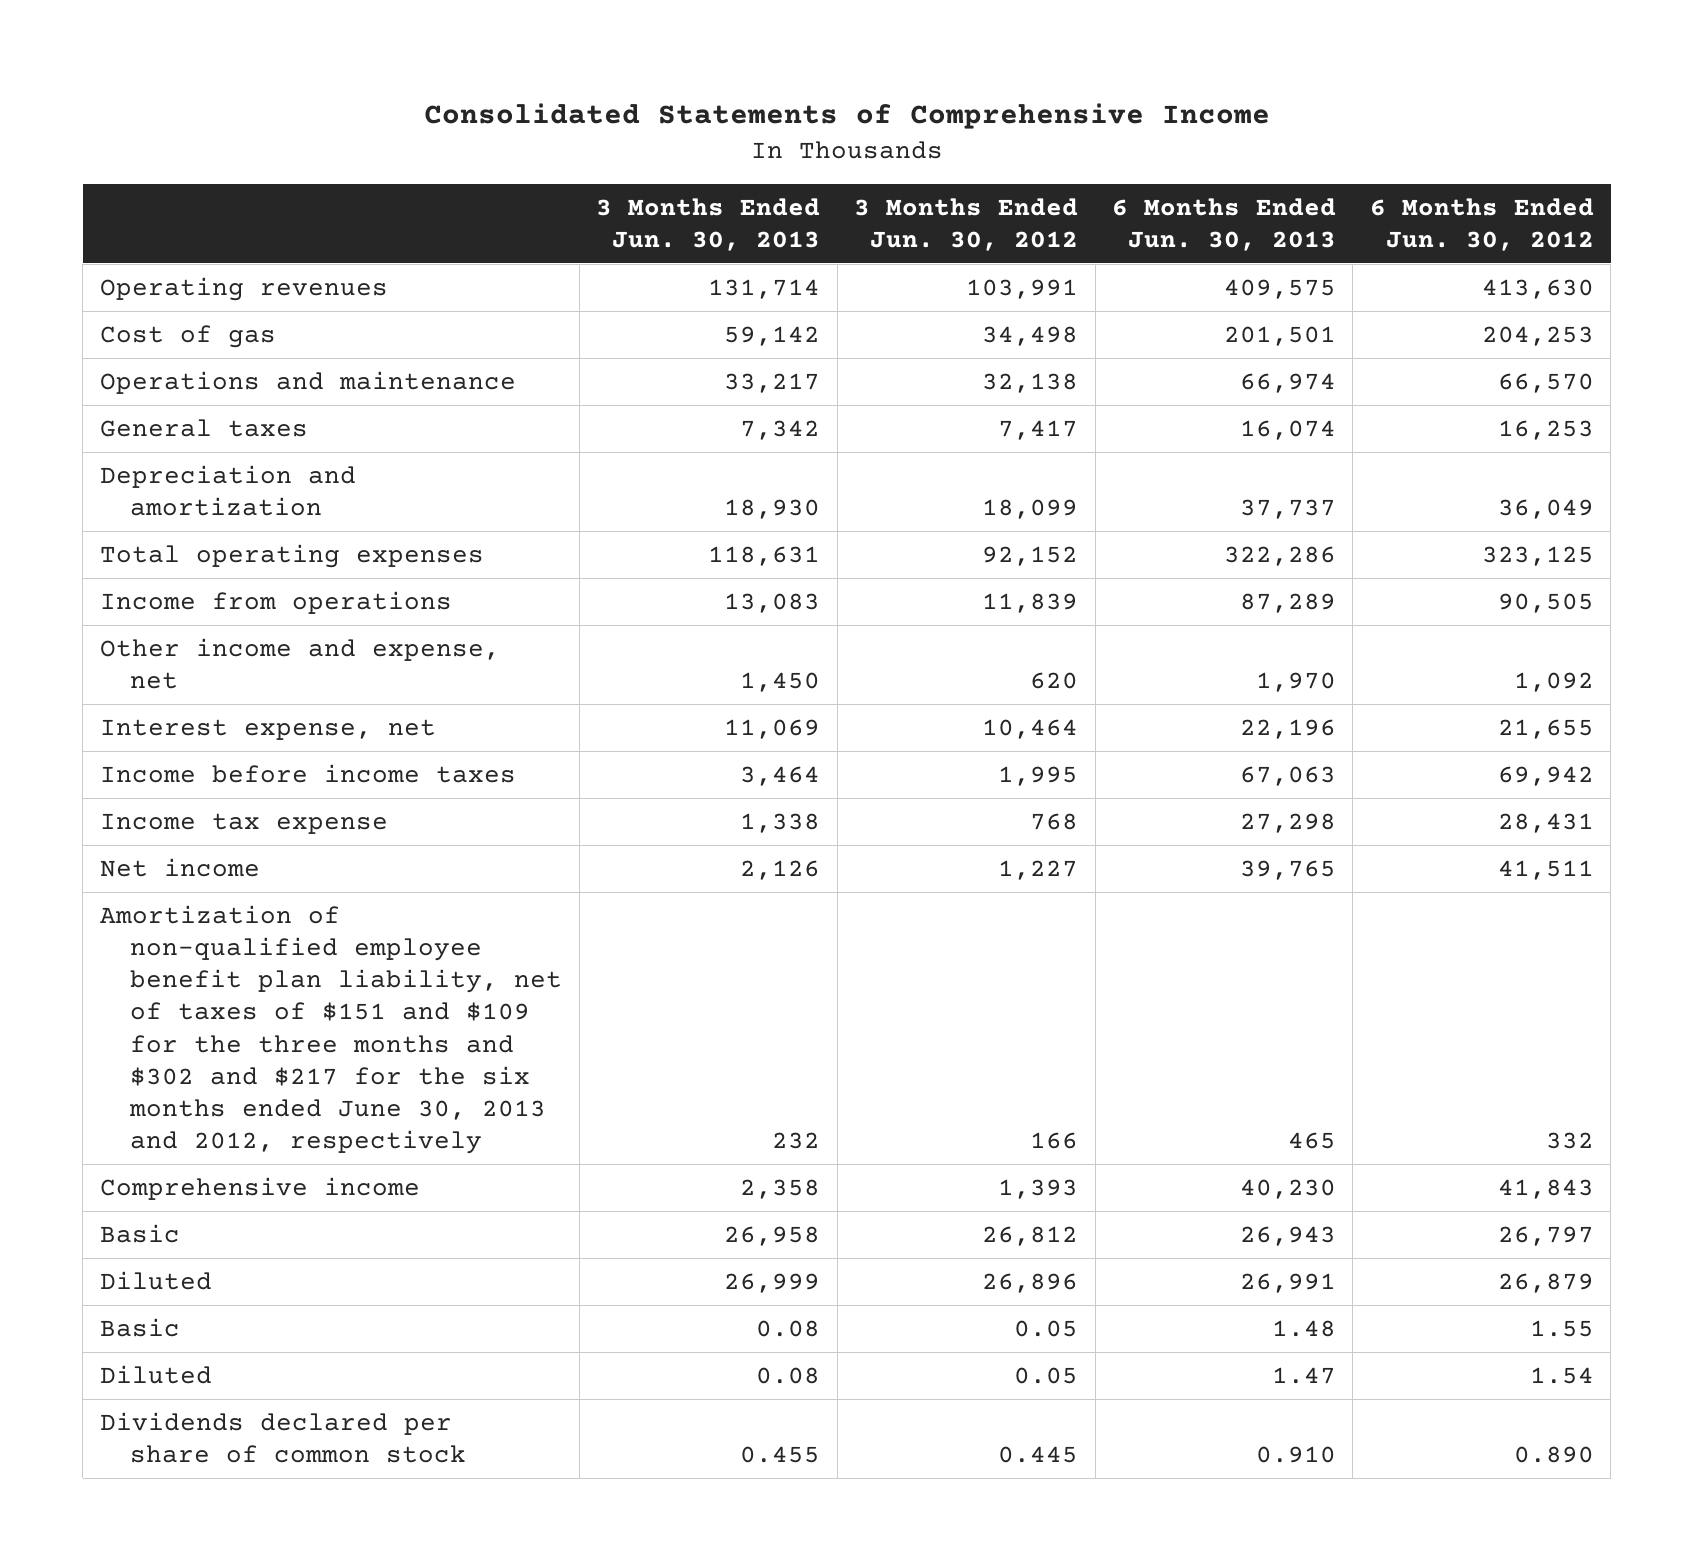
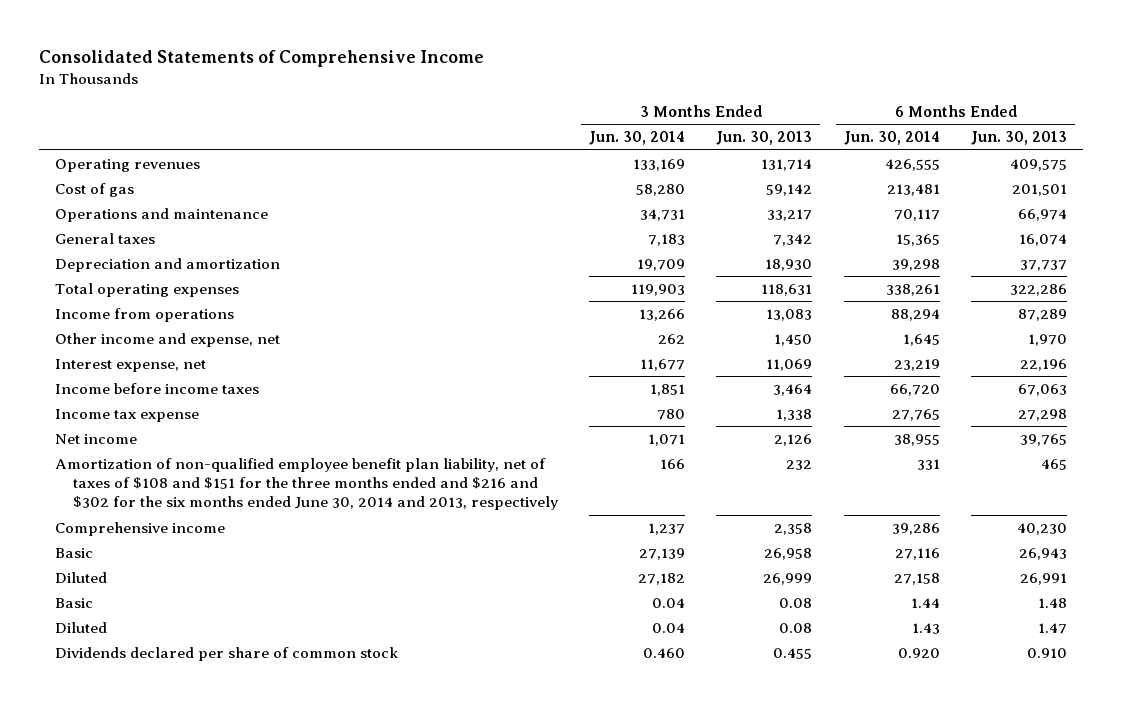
[854,197,1079,251] 3 Months Ended Jun. 30, 2012 -> none
[1369,197,1594,251] 6 Months Ended Jun. 30, 2012 -> none
none -> [589,131,686,146] Jun. 30, 2014
none -> [843,131,940,146] Jun. 30, 2014
[99,905,563,1155] Amortization of non-qualified employee benefit plan liability, net of taxes of $151 and $109 for the three months and $302 and $217 for the six months ended June 30, 2013 and 2012, respectively -> [55,457,558,511] Amortization of non-qualified employee benefit plan liability, net of taxes of $108 and $151 for the three months ended and $216 and $302 for the six months ended June 30, 2014 and 2013, respectively

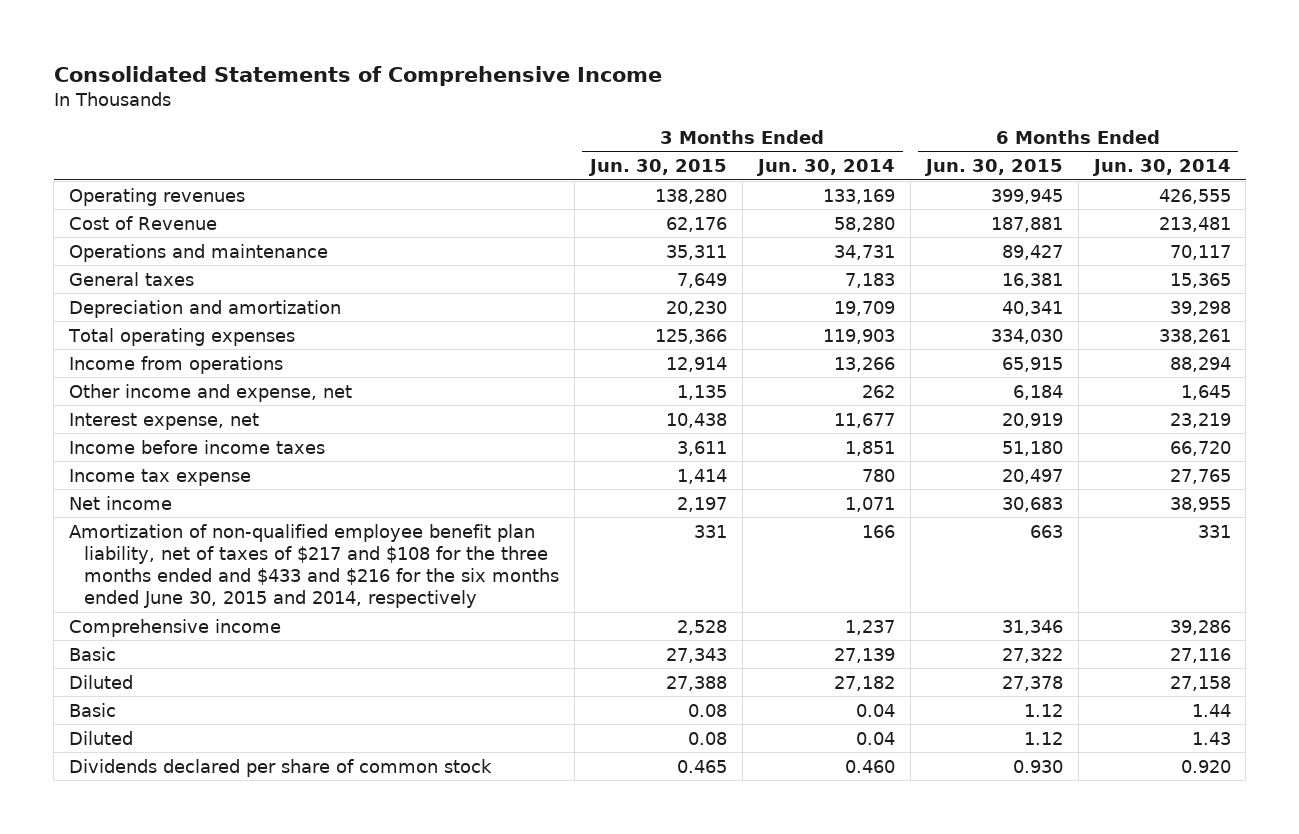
[716,131,813,146] Jun. 30, 2013 -> none
[971,131,1068,146] Jun. 30, 2013 -> none
none -> [588,159,728,177] Jun. 30, 2015
none -> [923,159,1063,177] Jun. 30, 2015
[55,182,135,197] Cost of gas -> [68,215,217,230] Cost of Revenue
[55,457,558,511] Amortization of non-qualified employee benefit plan liability, net of taxes of $108 and $151 for the three months ended and $216 and $302 for the six months ended June 30, 2014 and 2013, respectively -> [68,523,560,609] Amortization of non-qualified employee benefit plan liability, net of taxes of $217 and $108 for the three months ended and $433 and $216 for the six months ended June 30, 2015 and 2014, respectively

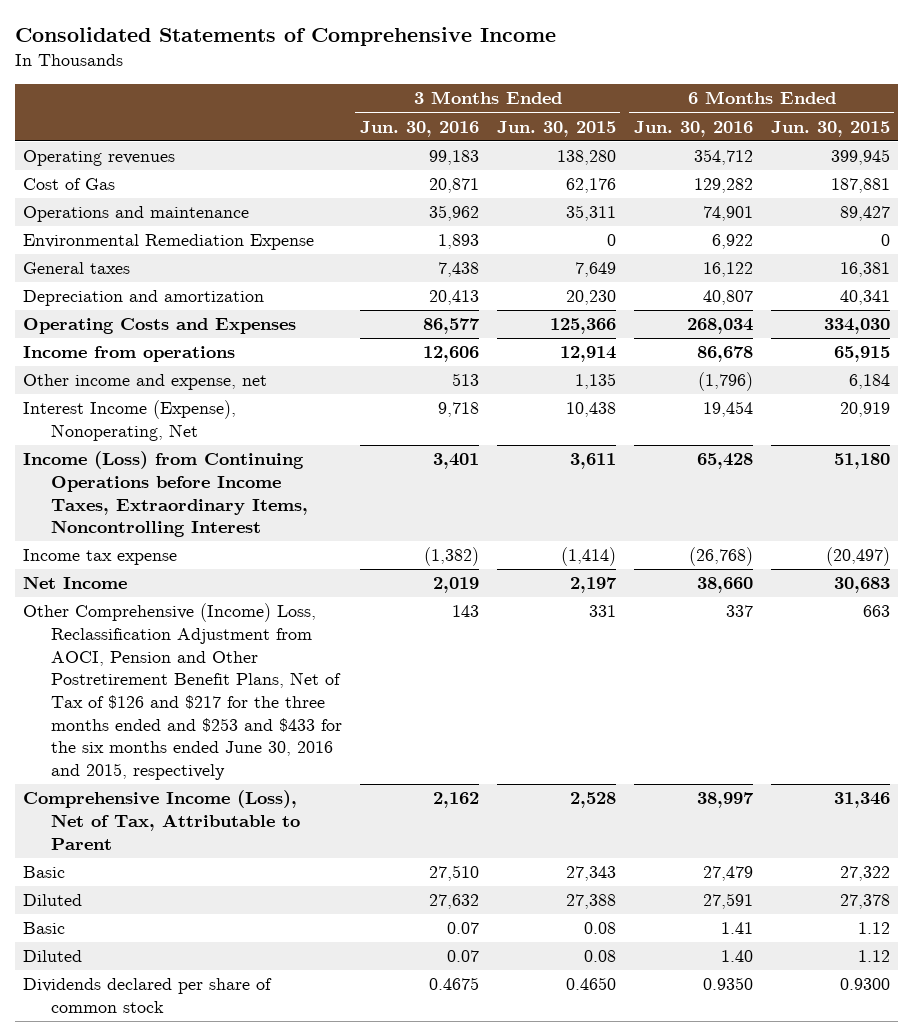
[755,159,895,177] Jun. 30, 2014 -> none
[1091,159,1231,177] Jun. 30, 2014 -> none
none -> [359,120,479,137] Jun. 30, 2016
none -> [633,120,753,137] Jun. 30, 2016
[68,215,217,230] Cost of Revenue -> [23,178,116,191] Cost of Gas
none -> [23,234,315,251] Environmental Remediation Expense
[67,327,295,346] Total operating expenses -> [23,318,297,335] Operating Costs and Expenses
[68,412,259,430] Interest expense, net -> [23,400,237,442] Interest Income (Expense), Nonoperating, Net
[68,439,325,454] Income before income taxes -> [23,451,308,538] Income (Loss) from Continuing Operations before Income Taxes, Extraordinary Items, Noncontrolling Interest
[677,468,728,484] 1,414 -> [560,547,616,567] (1,414)
[1001,468,1063,484] 20,497 -> [825,547,890,567] (20,497)
[68,495,172,510] Net income -> [23,576,128,590] Net Income
[68,523,560,609] Amortization of non-qualified employee benefit plan liability, net of taxes of $217 and $108 for the three months ended and $433 and $216 for the six months ended June 30, 2015 and 2014, respectively -> [23,603,342,780] Other Comprehensive (Income) Loss, Reclassification Adjustment from AOCI, Pension and Other Postretirement Benefit Plans, Net of Tax of $126 and $217 for the three months ended and $253 and $433 for the six months ended June 30, 2016 and 2015, respectively
[68,618,281,637] Comprehensive income -> [23,790,300,850] Comprehensive Income (Loss), Net of Tax, Attributable to Parent
[677,759,728,773] 0.465 -> [565,977,616,991] 0.4650
[1012,759,1063,773] 0.930 -> [839,978,890,991] 0.9300

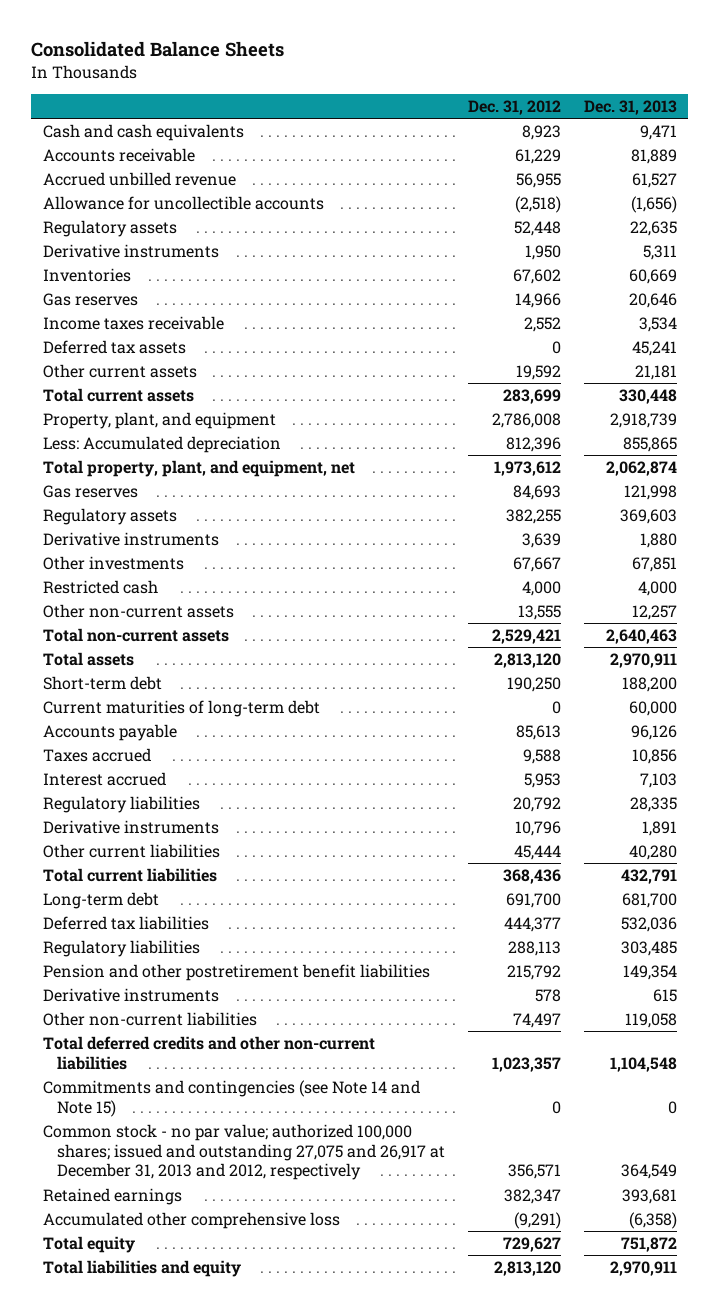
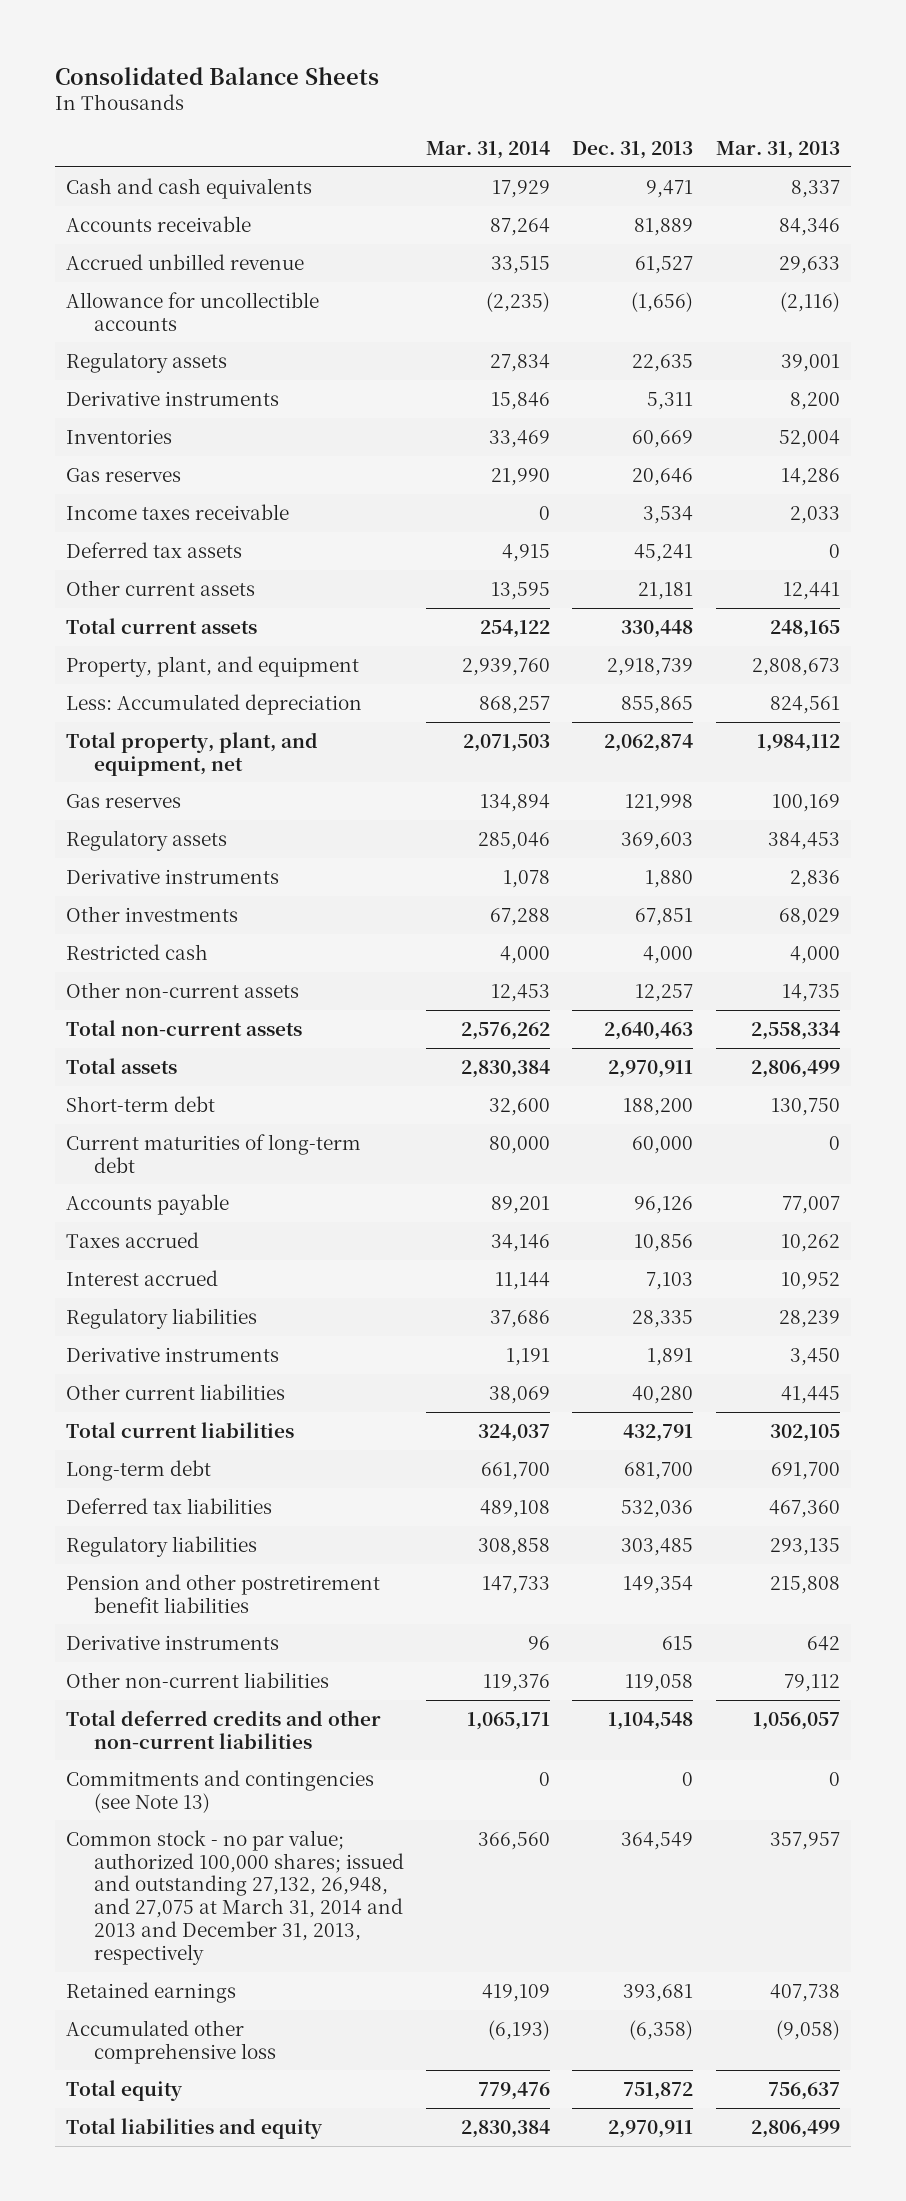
[467,99,561,115] Dec. 31, 2012 -> none
none -> [426,141,551,160] Mar. 31, 2014
none -> [715,141,840,160] Mar. 31, 2013
[42,1079,420,1117] Commitments and contingencies (see Note 14 and Note 15) -> [66,1769,375,1813] Commitments and contingencies (see Note 13)
[42,1123,445,1181] Common stock - no par value; authorized 100,000 shares; issued and outstanding 27,075 and 26,917 at December 31, 2013 and 2012, respectively -> [66,1829,404,1965] Common stock - no par value; authorized 100,000 shares; issued and outstanding 27,132, 26,948, and 27,075 at March 31, 2014 and 2013 and December 31, 2013, respectively

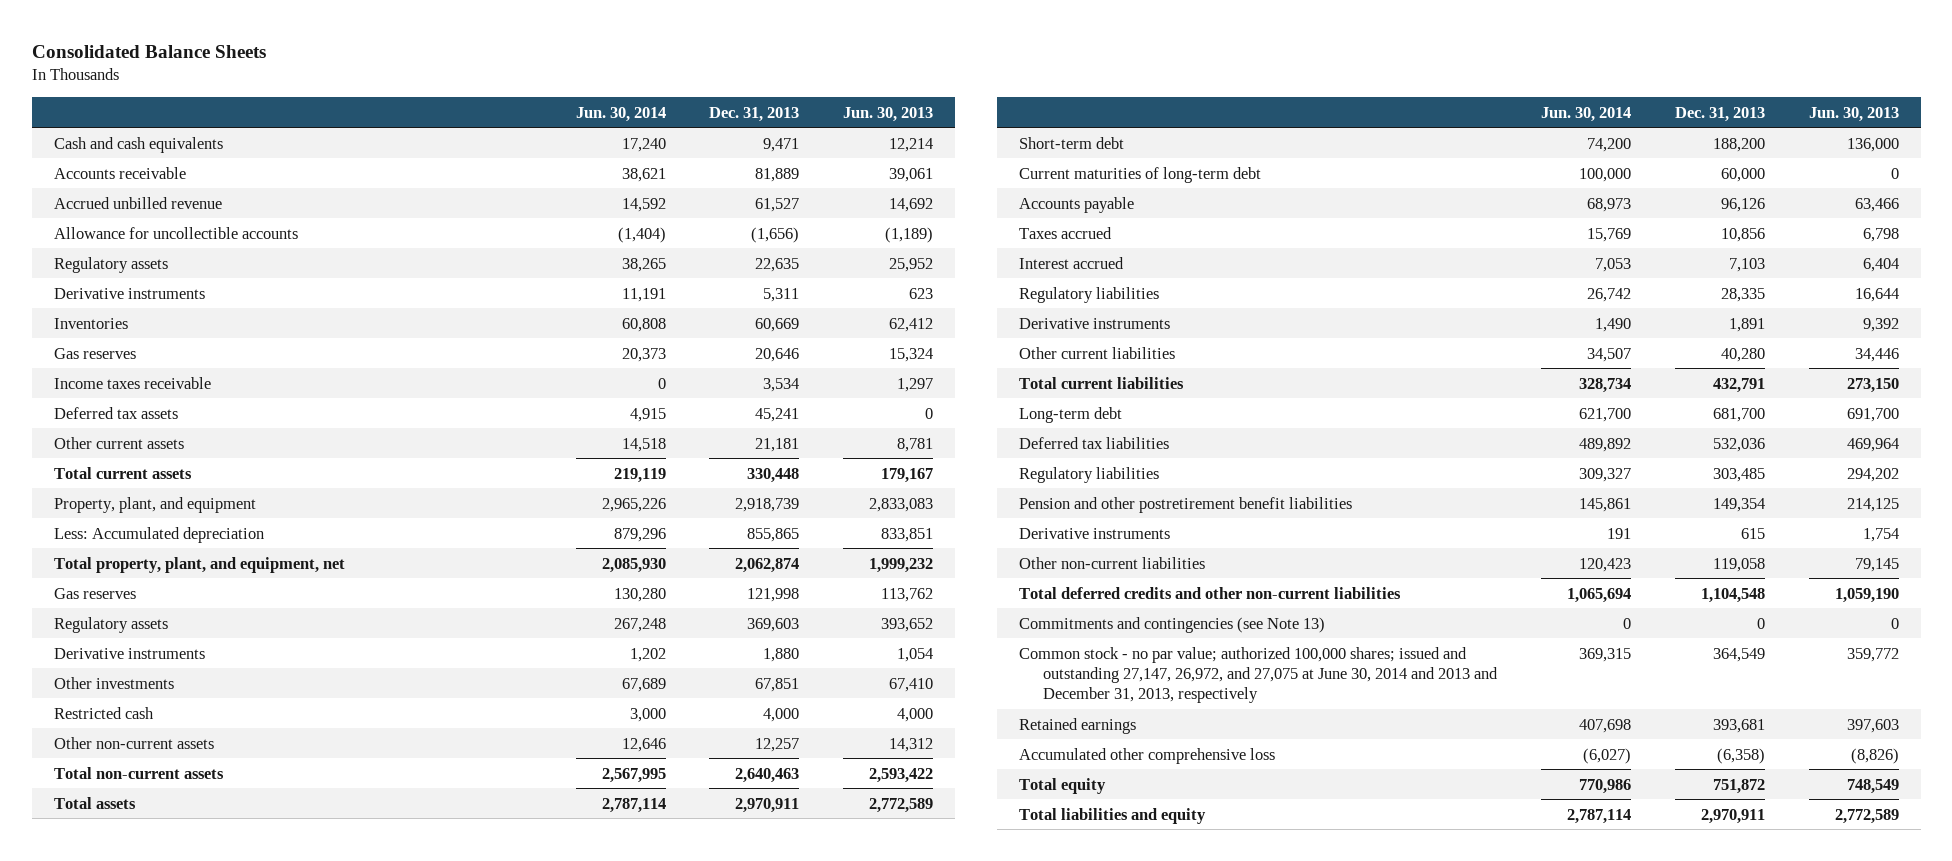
[426,141,551,160] Mar. 31, 2014 -> none
[715,141,840,160] Mar. 31, 2013 -> none
none -> [575,106,666,122] Jun. 30, 2014
none -> [843,106,934,122] Jun. 30, 2013
[66,1829,404,1965] Common stock - no par value; authorized 100,000 shares; issued and outstanding 27,132, 26,948, and 27,075 at March 31, 2014 and 2013 and December 31, 2013, respectively -> [1019,646,1499,703] Common stock - no par value; authorized 100,000 shares; issued and outstanding 27,147, 26,972, and 27,075 at June 30, 2014 and 2013 and December 31, 2013, respectively

